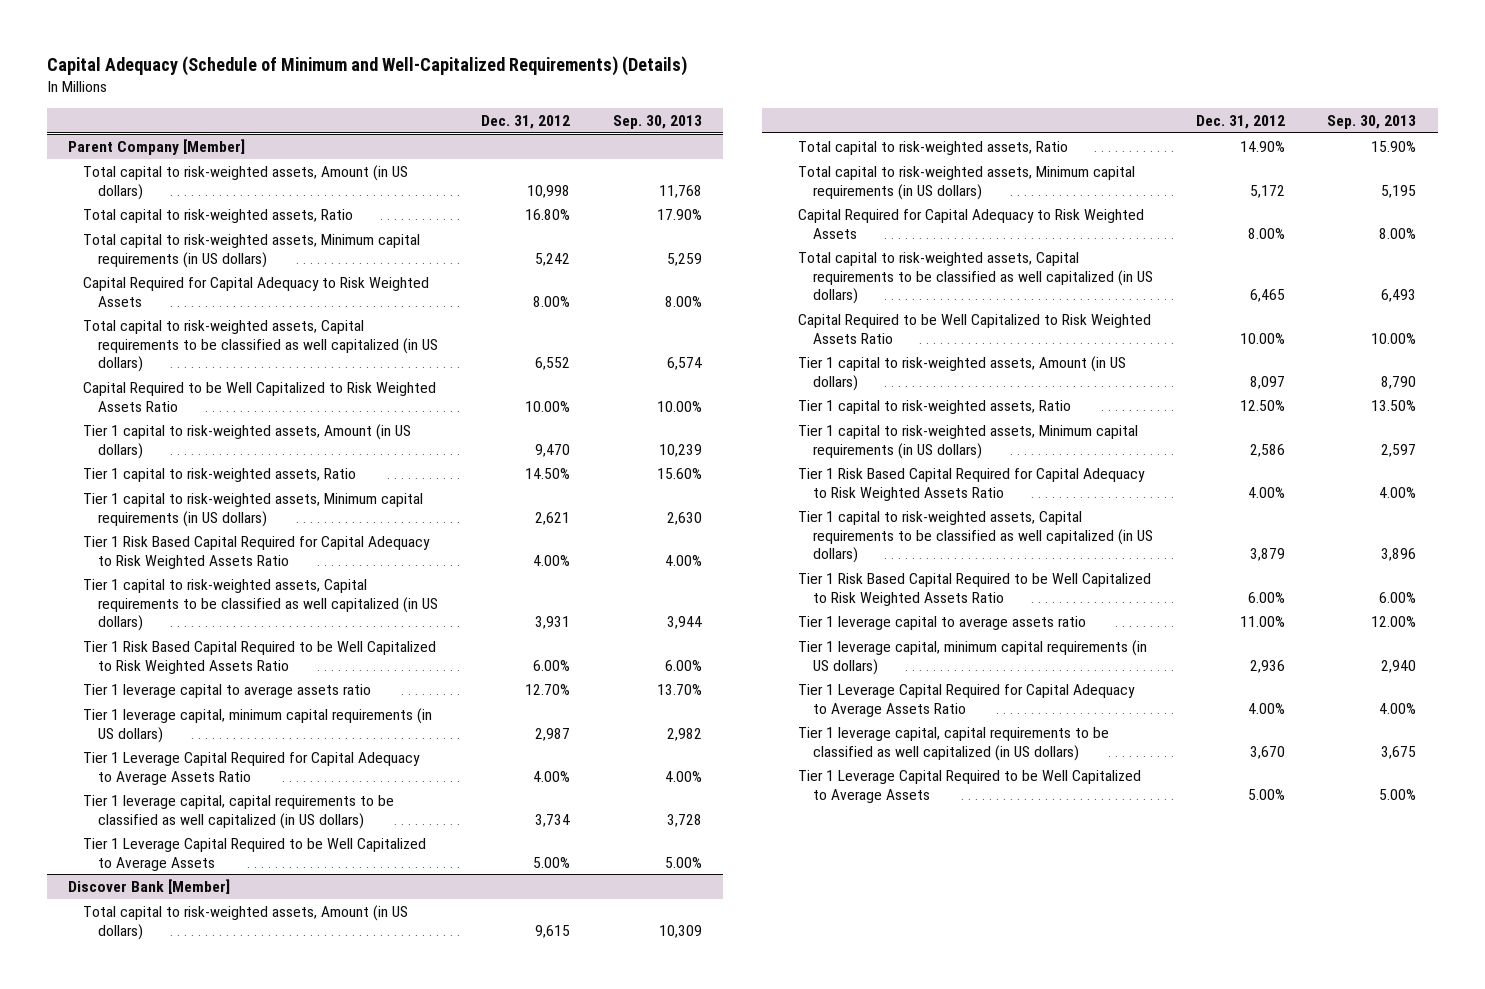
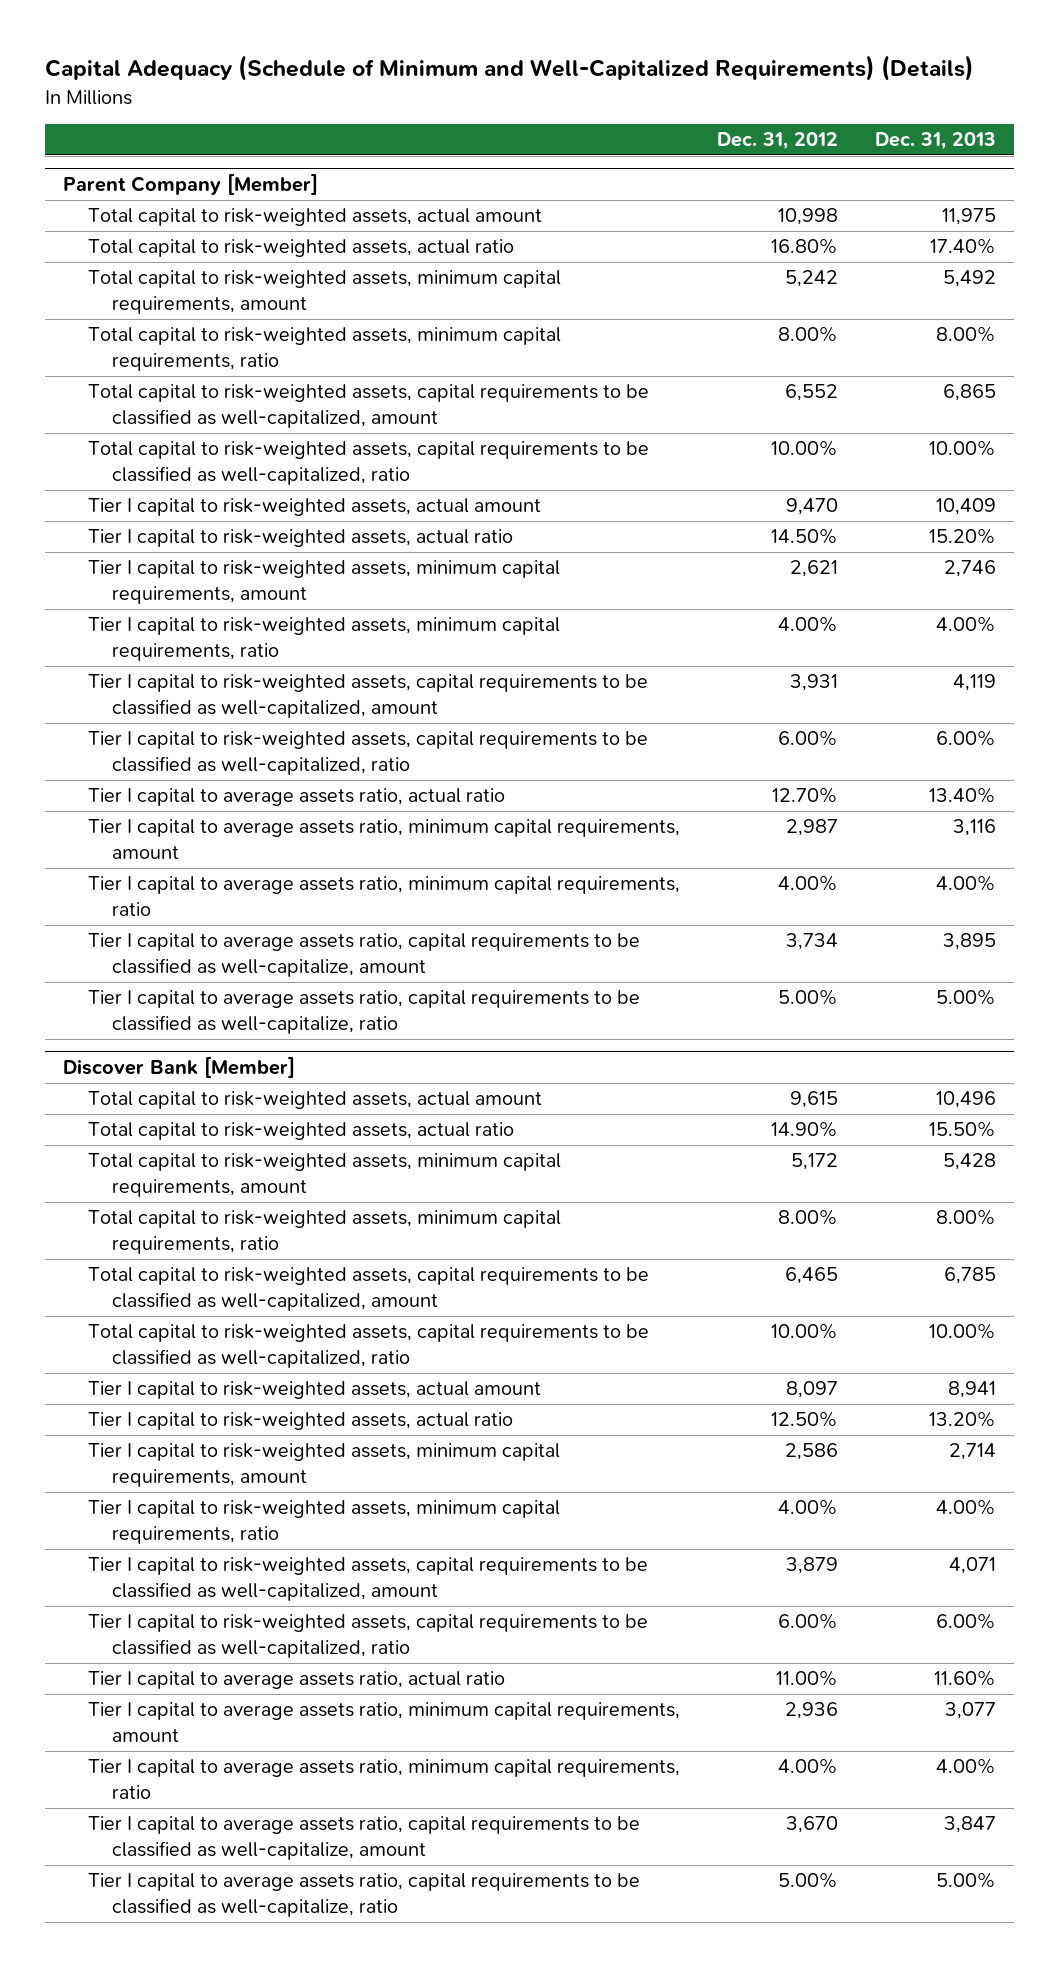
[612,114,702,129] Sep. 30, 2013 -> none
none -> [874,132,996,151] Dec. 31, 2013
[83,164,409,200] Total capital to risk-weighted assets, Amount (in US dollars) -> [87,208,542,227] Total capital to risk-weighted assets, actual amount
[83,208,354,223] Total capital to risk-weighted assets, Ratio -> [87,239,514,258] Total capital to risk-weighted assets, actual ratio
[83,233,421,268] Total capital to risk-weighted assets, Minimum capital requirements (in US dollars) -> [87,270,561,315] Total capital to risk-weighted assets, minimum capital requirements, amount
[83,276,430,307] Capital Required for Capital Adequacy to Risk Weighted Assets -> [87,327,561,372] Total capital to risk-weighted assets, minimum capital requirements, ratio
[83,319,439,373] Total capital to risk-weighted assets, Capital requirements to be classified as well capitalized (in US dollars) -> [87,384,649,429] Total capital to risk-weighted assets, capital requirements to be classified as well-capitalized, amount
[83,381,437,412] Capital Required to be Well Capitalized to Risk Weighted Assets Ratio -> [87,441,649,486] Total capital to risk-weighted assets, capital requirements to be classified as well-capitalized, ratio
[83,423,412,459] Tier 1 capital to risk-weighted assets, Amount (in US dollars) -> [87,498,541,517] Tier I capital to risk-weighted assets, actual amount
[83,467,357,482] Tier 1 capital to risk-weighted assets, Ratio -> [87,529,513,548] Tier I capital to risk-weighted assets, actual ratio
[83,492,424,527] Tier 1 capital to risk-weighted assets, Minimum capital requirements (in US dollars) -> [87,560,560,605] Tier I capital to risk-weighted assets, minimum capital requirements, amount
[83,535,431,569] Tier 1 Risk Based Capital Required for Capital Adequacy to Risk Weighted Assets Ratio -> [87,617,560,662] Tier I capital to risk-weighted assets, minimum capital requirements, ratio
[83,578,439,632] Tier 1 capital to risk-weighted assets, Capital requirements to be classified as well capitalized (in US dollars) -> [87,674,648,719] Tier I capital to risk-weighted assets, capital requirements to be classified as well-capitalized, amount
[83,640,437,674] Tier 1 Risk Based Capital Required to be Well Capitalized to Risk Weighted Assets Ratio -> [87,731,648,776] Tier I capital to risk-weighted assets, capital requirements to be classified as well-capitalized, ratio
[83,683,372,698] Tier 1 leverage capital to average assets ratio -> [87,788,505,807] Tier I capital to average assets ratio, actual ratio
[83,707,433,743] Tier 1 leverage capital, minimum capital requirements (in US dollars) -> [87,819,680,860] Tier I capital to average assets ratio, minimum capital requirements, amount
[83,751,421,785] Tier 1 Leverage Capital Required for Capital Adequacy to Average Assets Ratio -> [87,876,680,917] Tier I capital to average assets ratio, minimum capital requirements, ratio
[83,794,395,829] Tier 1 leverage capital, capital requirements to be classified as well capitalized (in US dollars) -> [87,933,640,978] Tier I capital to average assets ratio, capital requirements to be classified as well-capitalize, amount
[83,837,427,871] Tier 1 Leverage Capital Required to be Well Capitalized to Average Assets -> [87,990,640,1035] Tier I capital to average assets ratio, capital requirements to be classified as well-capitalize, ratio
[83,904,409,940] Total capital to risk-weighted assets, Amount (in US dollars) -> [87,1091,542,1110] Total capital to risk-weighted assets, actual amount
[798,140,1069,155] Total capital to risk-weighted assets, Ratio -> [87,1122,514,1141] Total capital to risk-weighted assets, actual ratio
[798,165,1136,200] Total capital to risk-weighted assets, Minimum capital requirements (in US dollars) -> [87,1153,561,1198] Total capital to risk-weighted assets, minimum capital requirements, amount
[798,208,1145,239] Capital Required for Capital Adequacy to Risk Weighted Assets -> [87,1210,561,1255] Total capital to risk-weighted assets, minimum capital requirements, ratio
[798,251,1154,305] Total capital to risk-weighted assets, Capital requirements to be classified as well capitalized (in US dollars) -> [87,1267,649,1312] Total capital to risk-weighted assets, capital requirements to be classified as well-capitalized, amount
[798,313,1152,344] Capital Required to be Well Capitalized to Risk Weighted Assets Ratio -> [87,1324,649,1369] Total capital to risk-weighted assets, capital requirements to be classified as well-capitalized, ratio
[798,355,1127,391] Tier 1 capital to risk-weighted assets, Amount (in US dollars) -> [87,1381,541,1400] Tier I capital to risk-weighted assets, actual amount
[798,399,1072,414] Tier 1 capital to risk-weighted assets, Ratio -> [87,1412,513,1431] Tier I capital to risk-weighted assets, actual ratio
[798,424,1139,459] Tier 1 capital to risk-weighted assets, Minimum capital requirements (in US dollars) -> [87,1443,560,1488] Tier I capital to risk-weighted assets, minimum capital requirements, amount
[798,467,1146,501] Tier 1 Risk Based Capital Required for Capital Adequacy to Risk Weighted Assets Ratio -> [87,1500,560,1545] Tier I capital to risk-weighted assets, minimum capital requirements, ratio
[798,510,1154,564] Tier 1 capital to risk-weighted assets, Capital requirements to be classified as well capitalized (in US dollars) -> [87,1557,648,1602] Tier I capital to risk-weighted assets, capital requirements to be classified as well-capitalized, amount
[798,572,1152,606] Tier 1 Risk Based Capital Required to be Well Capitalized to Risk Weighted Assets Ratio -> [87,1614,648,1659] Tier I capital to risk-weighted assets, capital requirements to be classified as well-capitalized, ratio
[798,615,1087,630] Tier 1 leverage capital to average assets ratio -> [87,1671,505,1690] Tier I capital to average assets ratio, actual ratio
[798,639,1148,675] Tier 1 leverage capital, minimum capital requirements (in US dollars) -> [87,1702,680,1743] Tier I capital to average assets ratio, minimum capital requirements, amount
[798,683,1136,717] Tier 1 Leverage Capital Required for Capital Adequacy to Average Assets Ratio -> [87,1759,680,1800] Tier I capital to average assets ratio, minimum capital requirements, ratio
[798,726,1110,761] Tier 1 leverage capital, capital requirements to be classified as well capitalized (in US dollars) -> [87,1816,640,1861] Tier I capital to average assets ratio, capital requirements to be classified as well-capitalize, amount
[798,769,1142,803] Tier 1 Leverage Capital Required to be Well Capitalized to Average Assets -> [87,1873,640,1918] Tier I capital to average assets ratio, capital requirements to be classified as well-capitalize, ratio

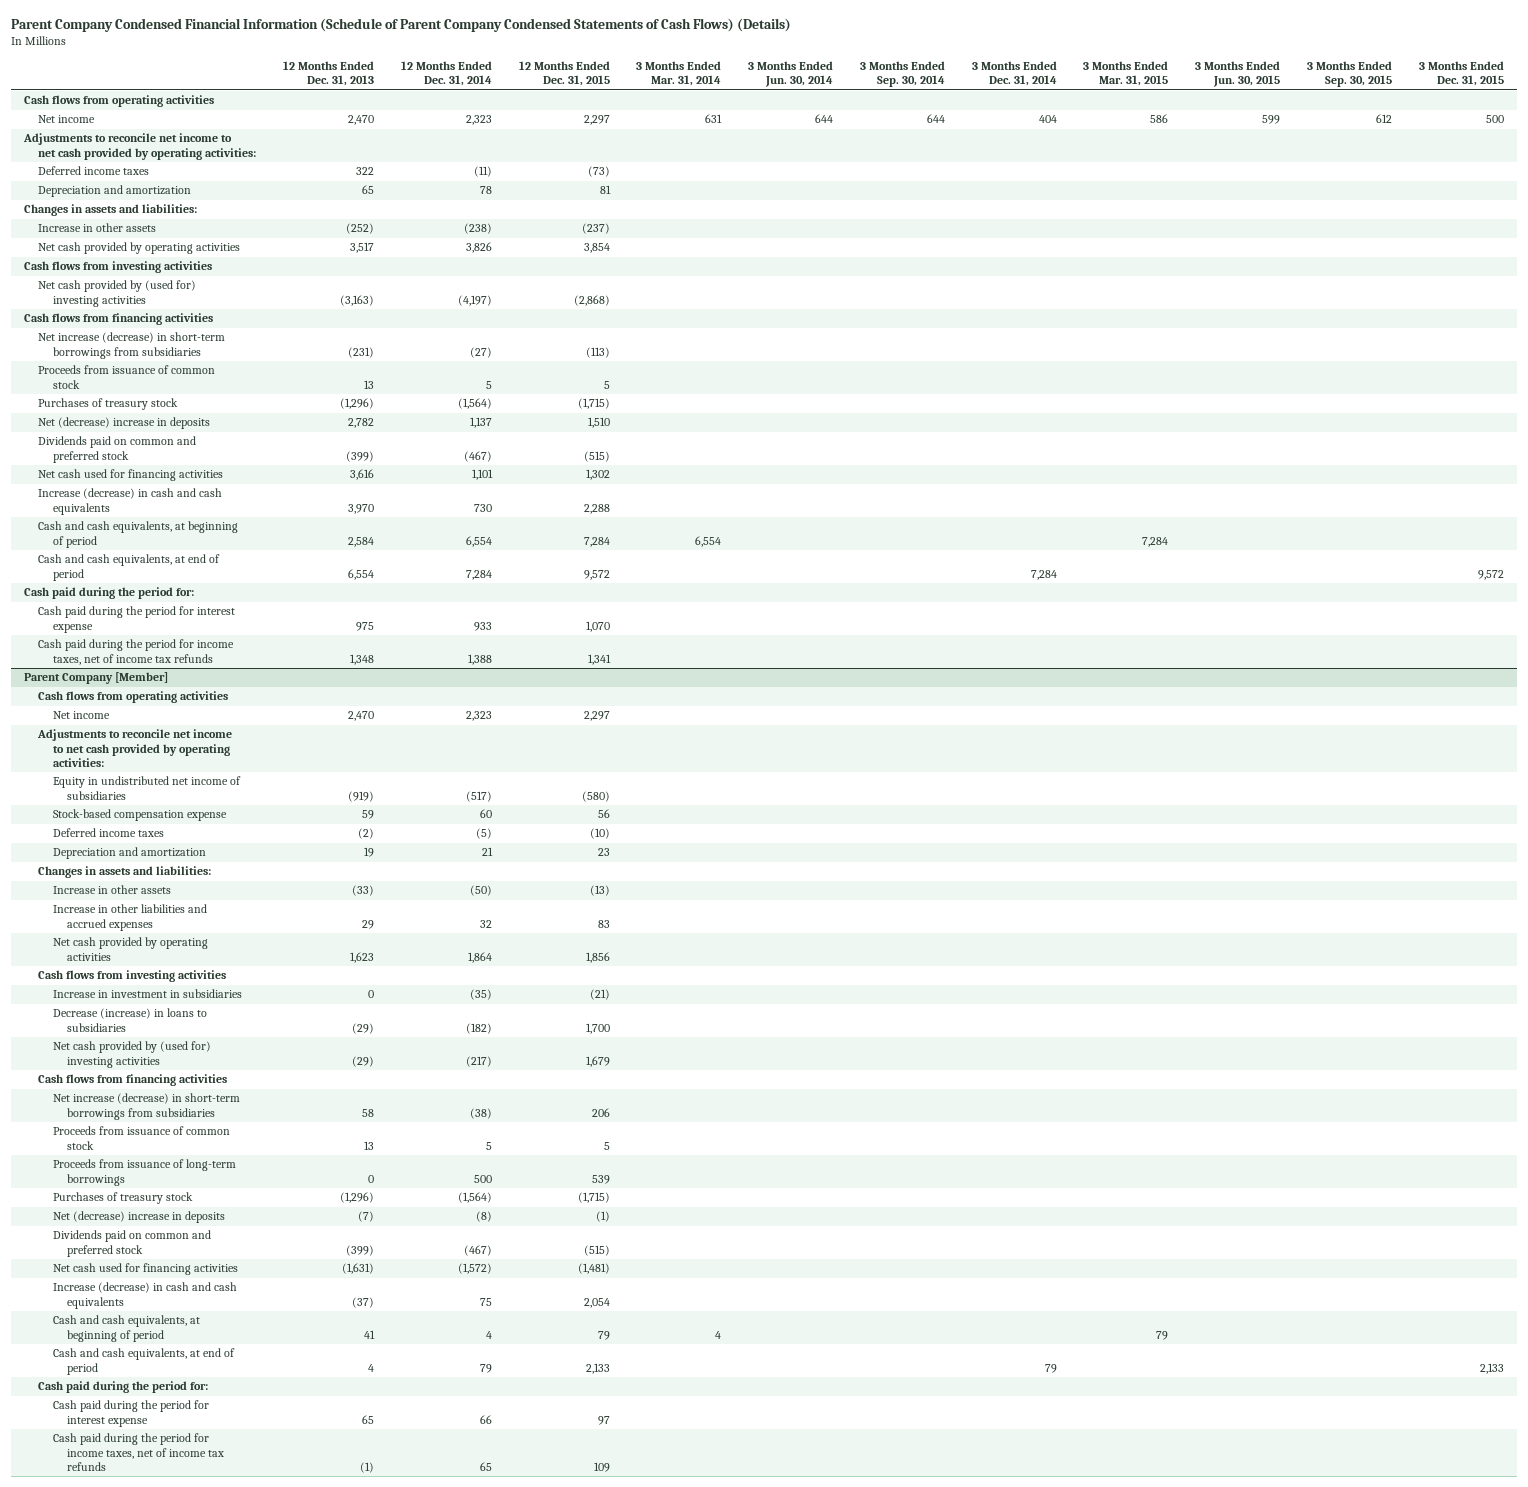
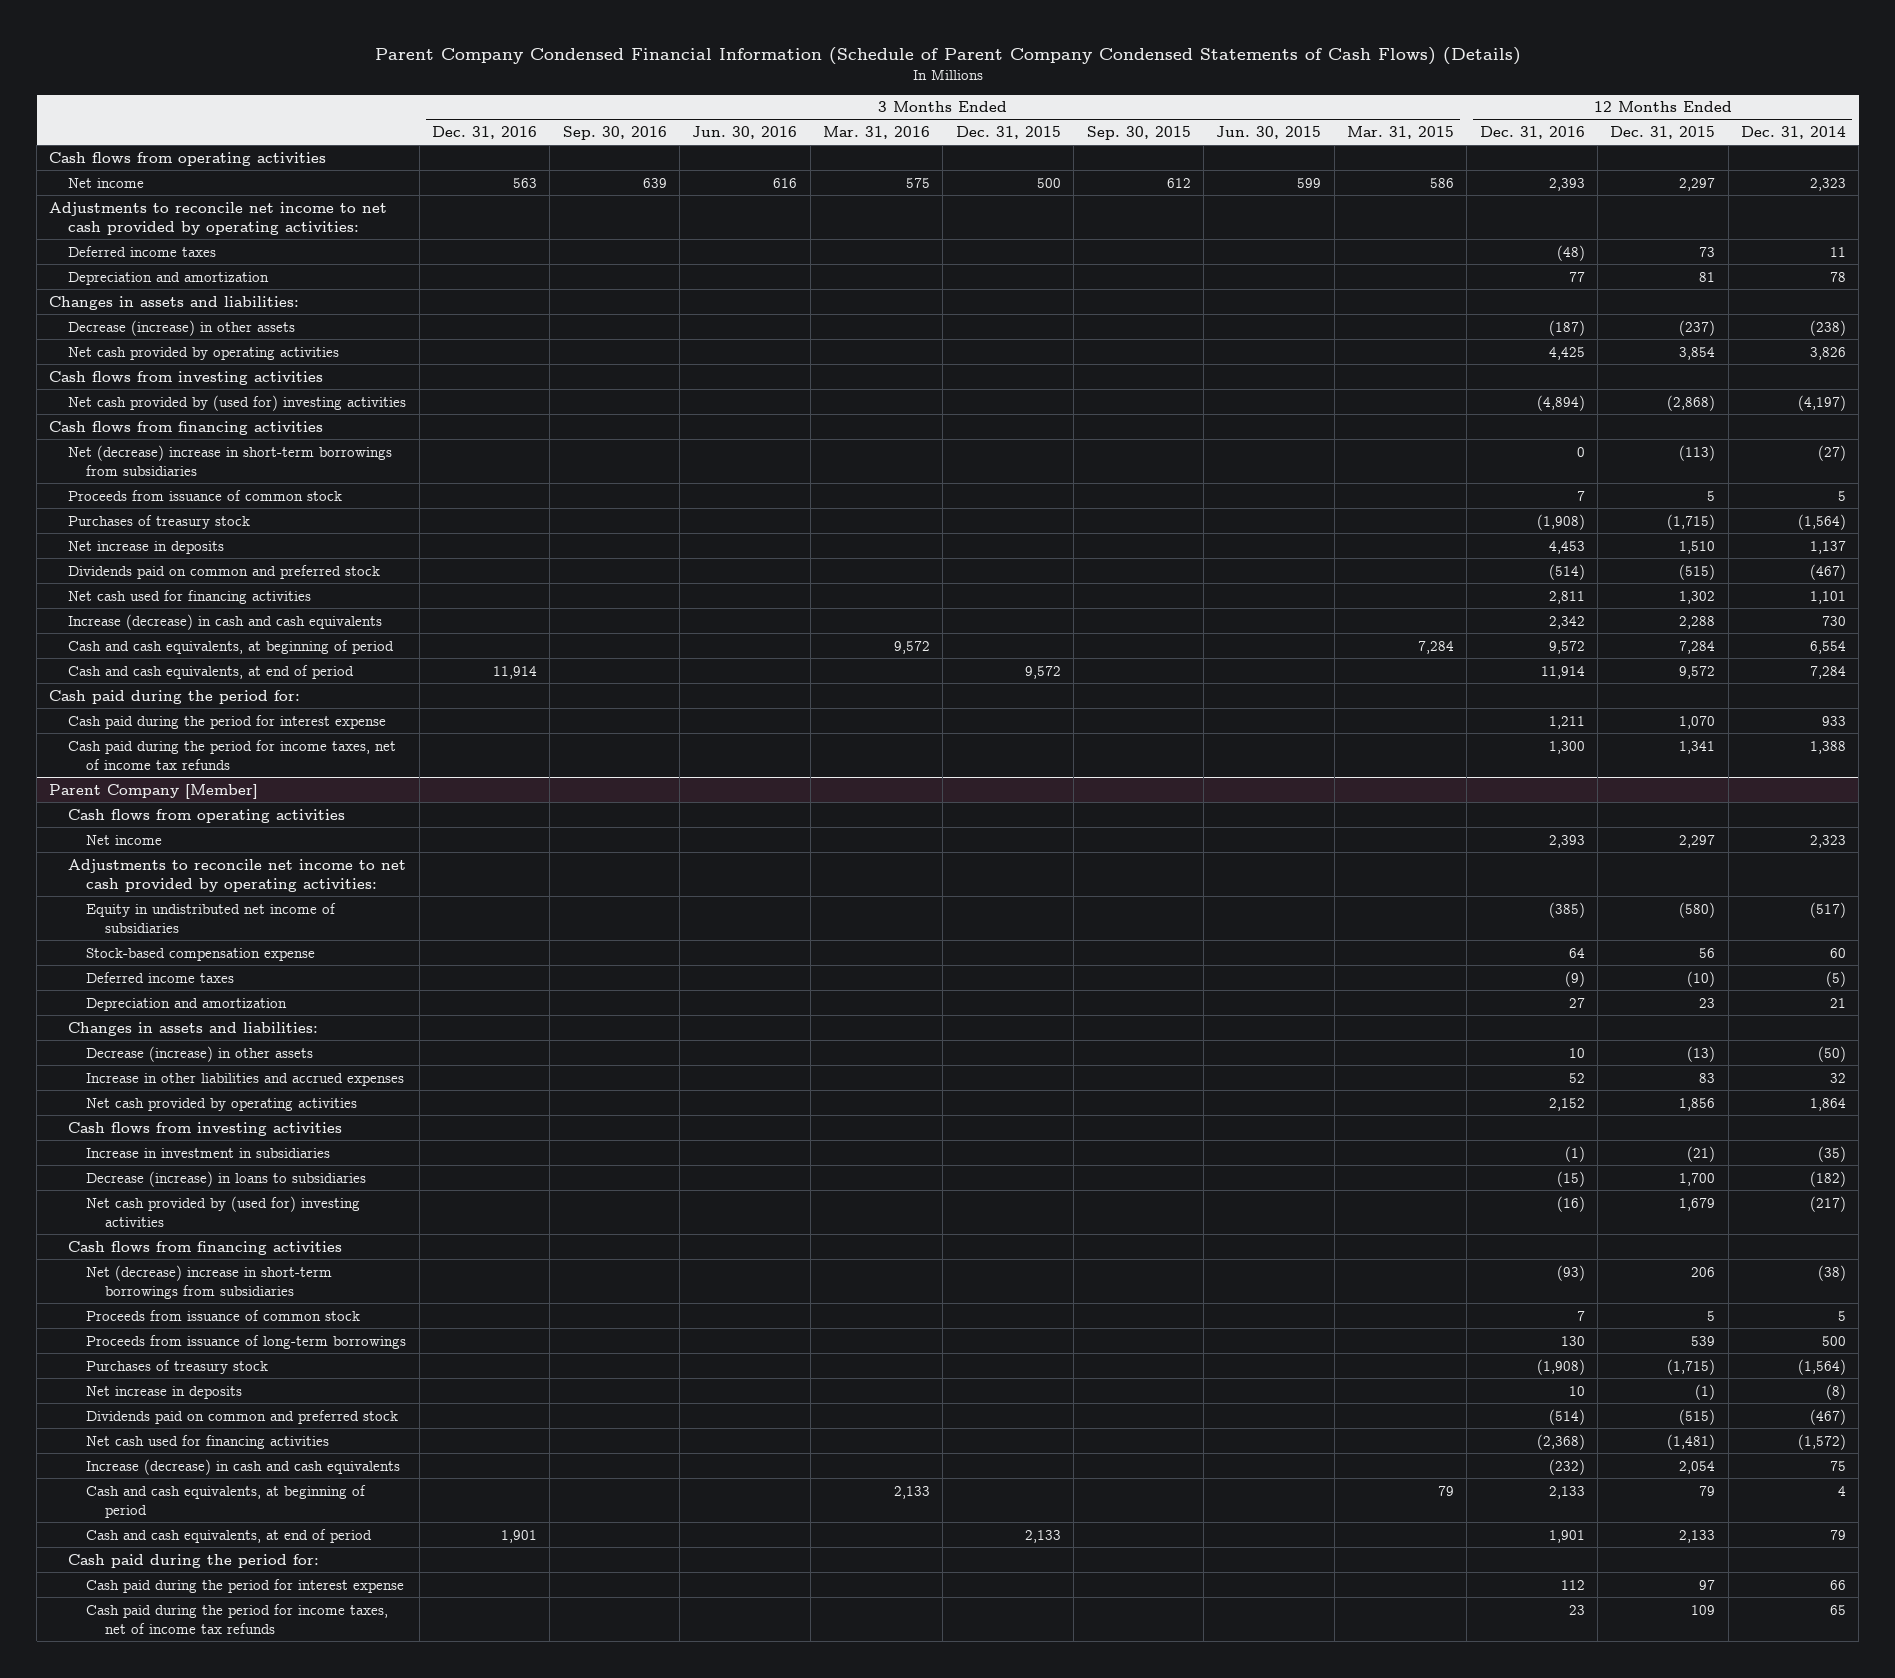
[283,60,375,87] 12 Months Ended Dec. 31, 2013 -> none
[636,60,722,87] 3 Months Ended Mar. 31, 2014 -> none
[748,60,834,88] 3 Months Ended Jun. 30, 2014 -> none
[859,60,945,88] 3 Months Ended Sep. 30, 2014 -> none
[971,60,1057,87] 3 Months Ended Dec. 31, 2014 -> none
none -> [432,126,538,140] Dec. 31, 2016
none -> [562,126,667,141] Sep. 30, 2016
none -> [692,126,798,140] Jun. 30, 2016
none -> [823,126,931,140] Mar. 31, 2016
none -> [1479,126,1585,140] Dec. 31, 2016
[473,166,492,178] (11) -> [1829,246,1846,257] 11
[587,166,610,178] (73) -> [1699,246,1716,257] 73
[38,223,157,233] Increase in other assets -> [67,319,295,336] Decrease (increase) in other assets
[38,332,226,359] Net increase (decrease) in short-term borrowings from subsidiaries -> [67,444,392,476] Net (decrease) increase in short-term borrowings from subsidiaries
[38,417,211,430] Net (decrease) increase in deposits -> [67,540,224,554] Net increase in deposits
[52,885,171,895] Increase in other assets -> [86,1045,314,1062] Decrease (increase) in other assets
[52,1093,240,1120] Net increase (decrease) in short-term borrowings from subsidiaries -> [86,1264,333,1299] Net (decrease) increase in short-term borrowings from subsidiaries
[52,1211,225,1224] Net (decrease) increase in deposits -> [86,1385,243,1399] Net increase in deposits

